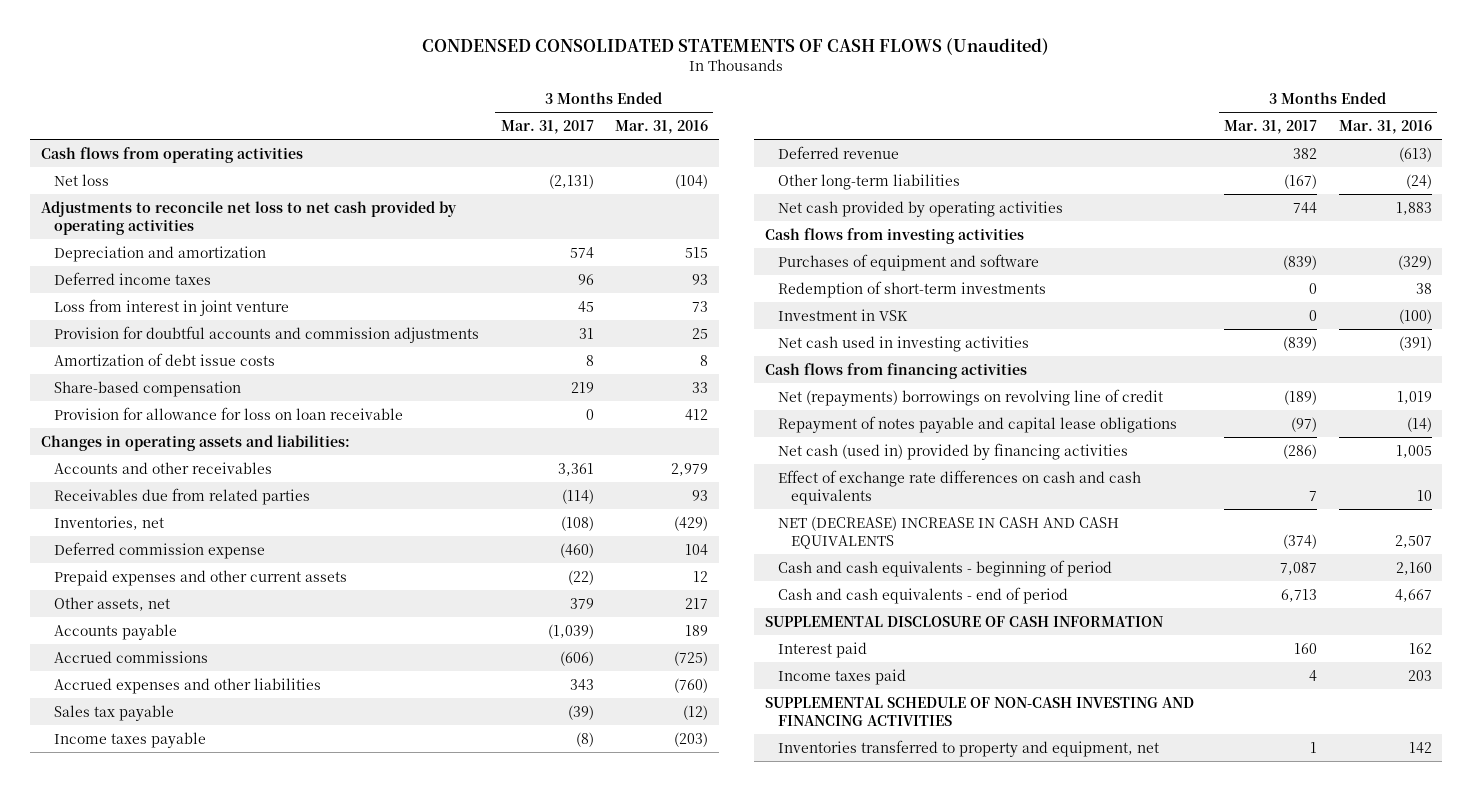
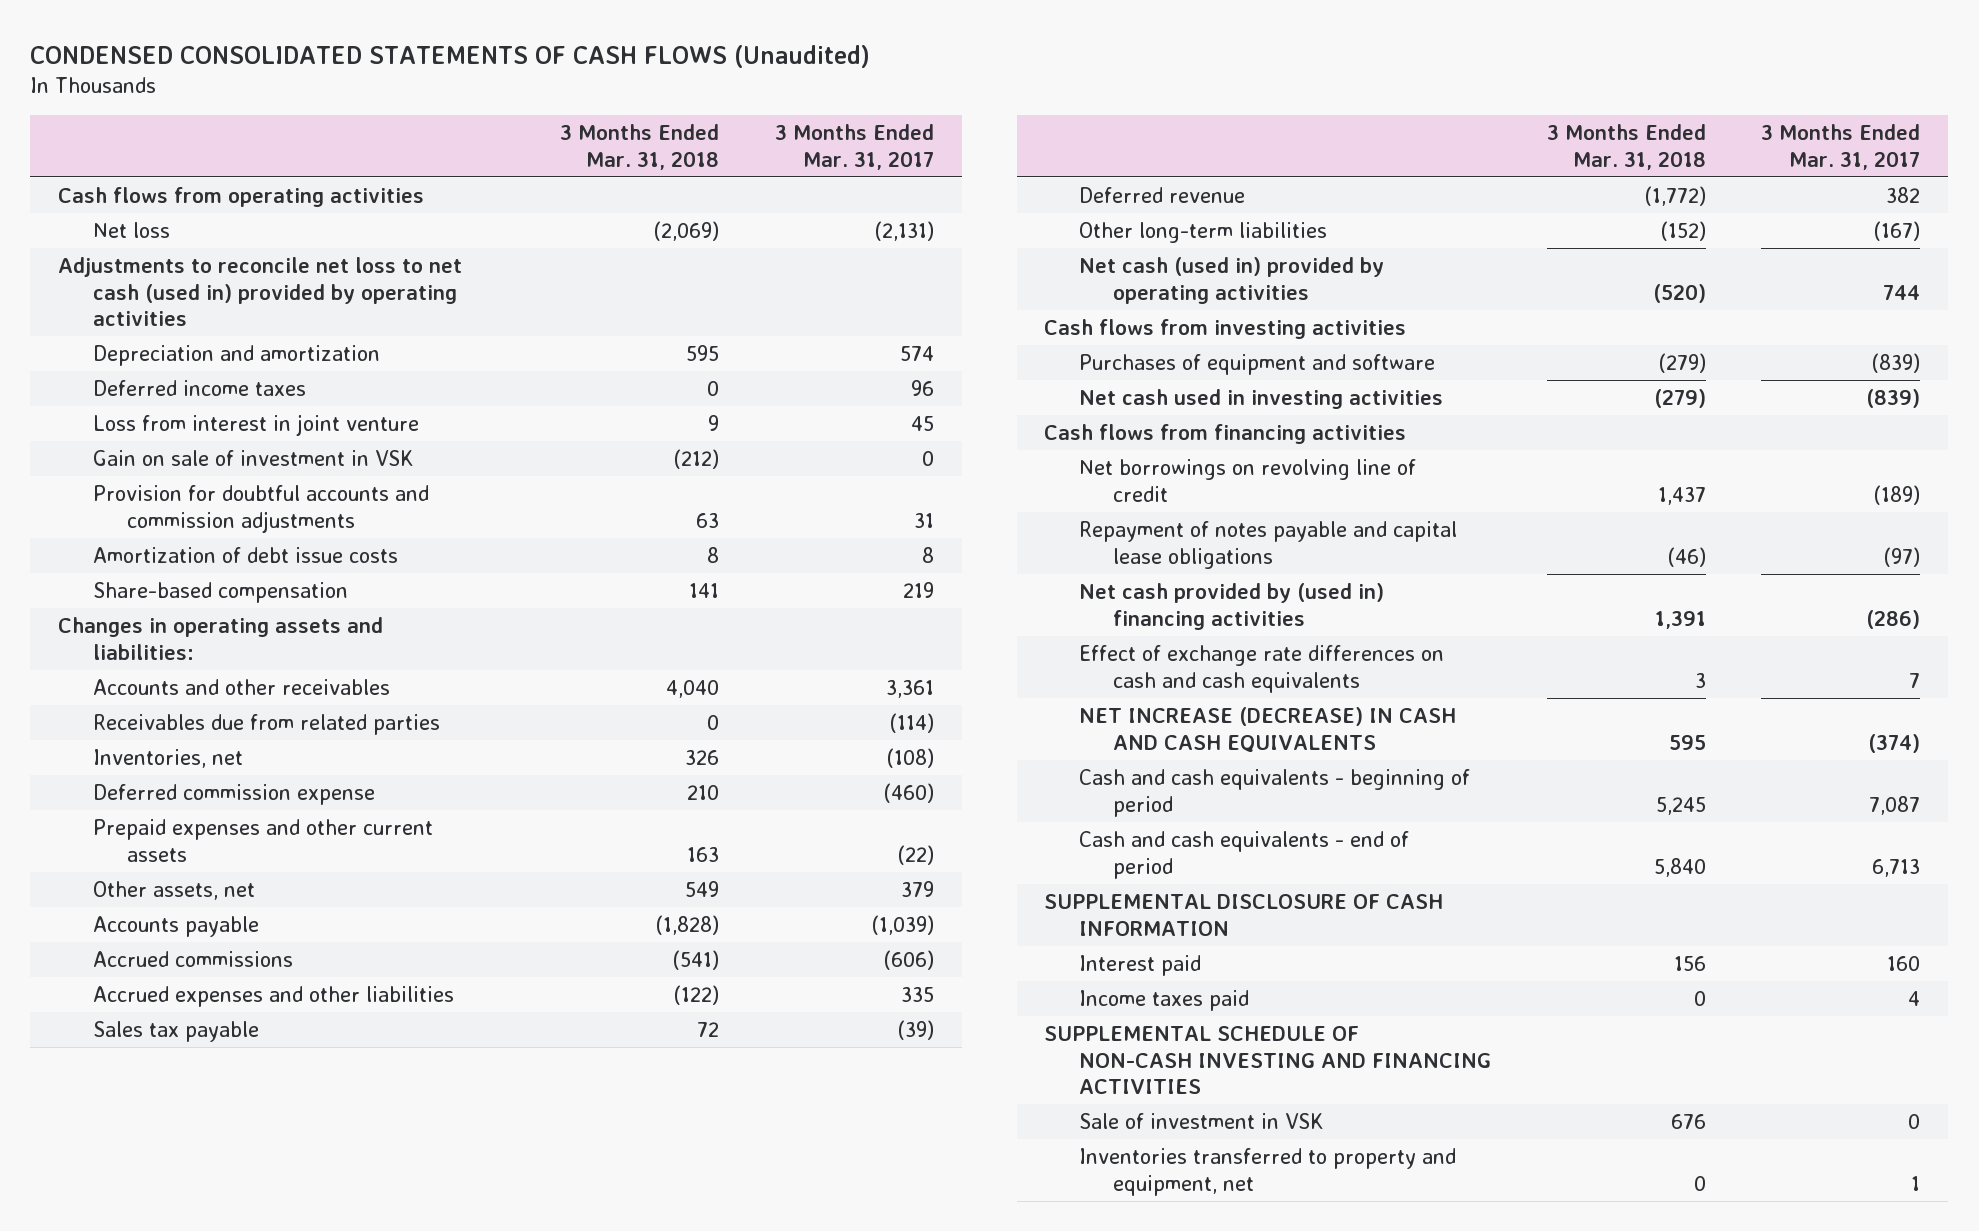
[615,119,709,134] Mar. 31, 2016 -> none
none -> [560,124,720,170] 3 Months Ended Mar. 31, 2018
[41,200,458,235] Adjustments to reconcile net loss to net cash provided by operating activities -> [58,256,463,327] Adjustments to reconcile net loss to net cash (used in) provided by operating activities
none -> [92,449,414,466] Gain on sale of investment in VSK
[54,406,404,420] Provision for allowance for loss on loan receivable -> none
[569,678,594,690] 343 -> [901,986,935,1002] 335
[54,731,207,748] Income taxes payable -> none
[777,200,1063,217] Net cash provided by operating activities -> [1078,256,1384,304] Net cash (used in) provided by operating activities
[777,280,1046,298] Redemption of short-term investments -> none
[777,308,908,321] Investment in VSK -> none
[777,388,1163,406] Net (repayments) borrowings on revolving line of credit -> [1078,458,1416,502] Net borrowings on revolving line of credit
[777,442,1128,460] Net cash (used in) provided by financing activities -> [1078,582,1384,630] Net cash provided by (used in) financing activities
[777,515,1119,549] NET (DECREASE) INCREASE IN CASH AND CASH EQUIVALENTS -> [1078,706,1456,753] NET INCREASE (DECREASE) IN CASH AND CASH EQUIVALENTS
none -> [1078,1112,1324,1129] Sale of investment in VSK

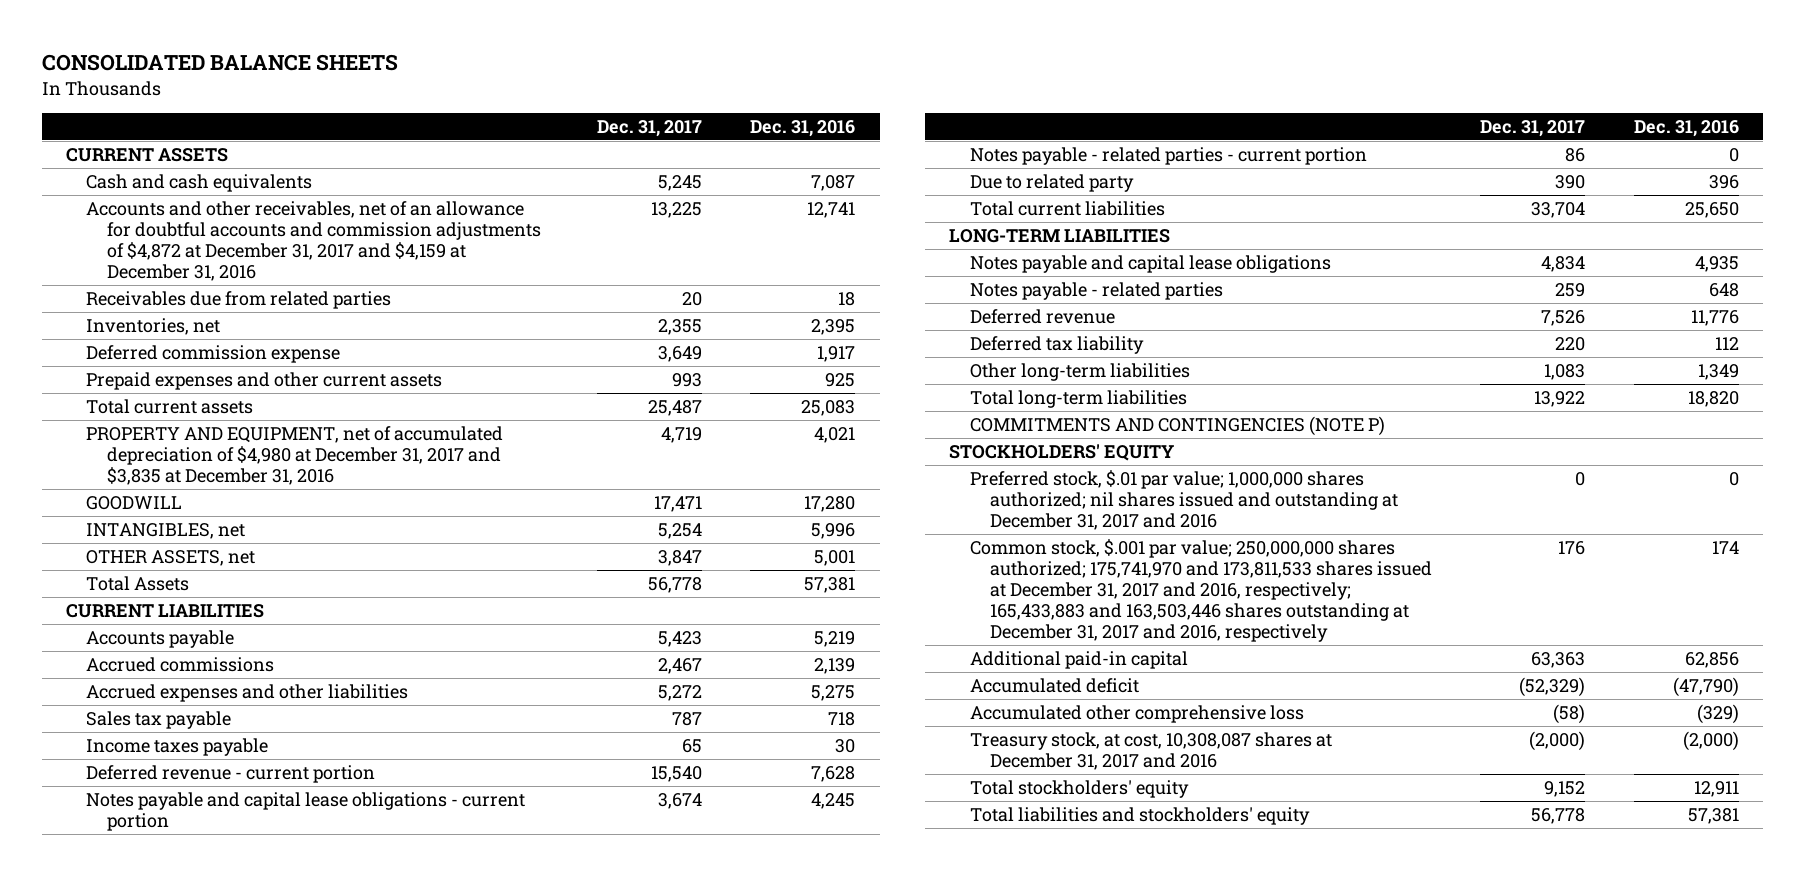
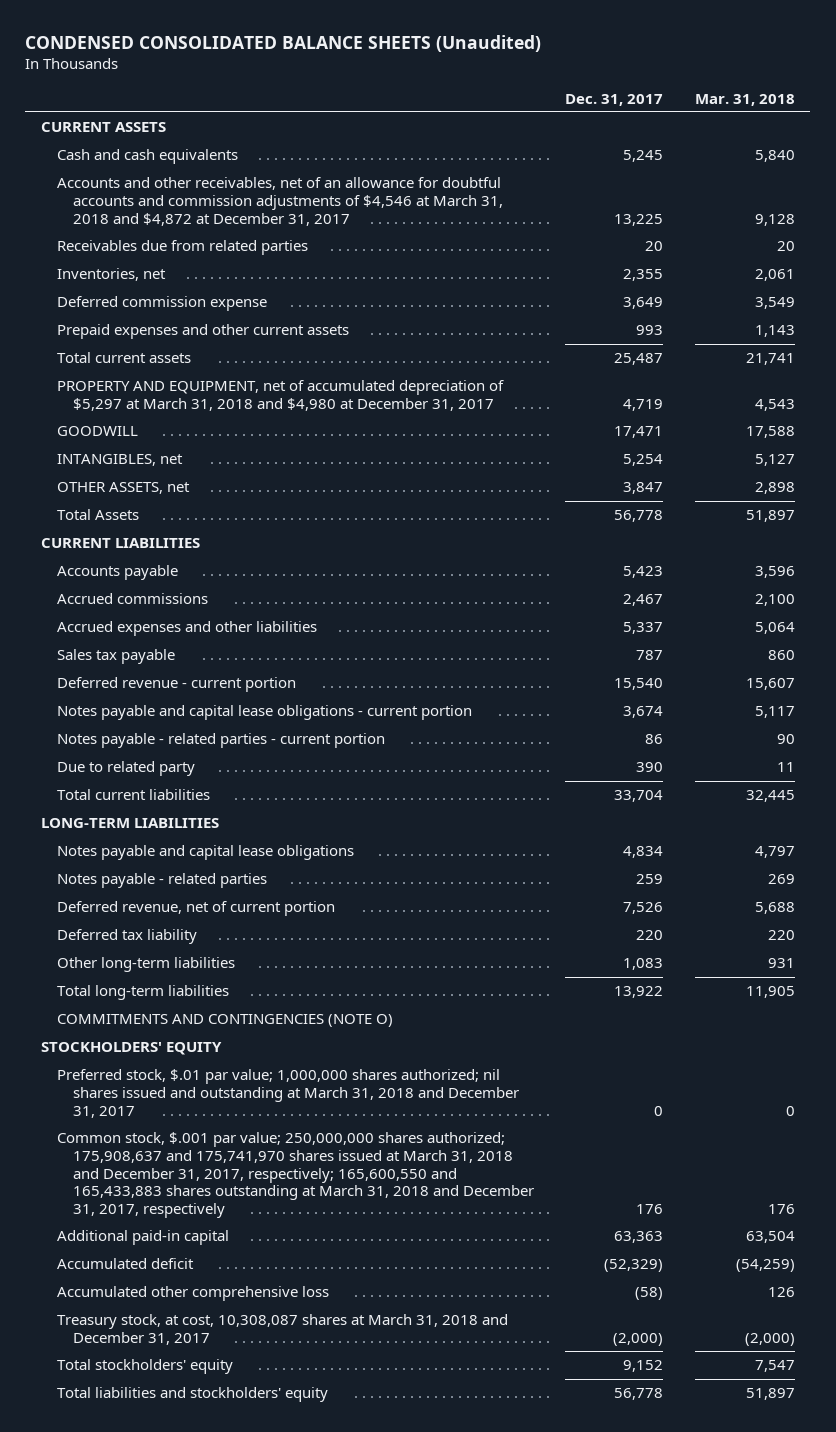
[41,54,398,72] CONSOLIDATED BALANCE SHEETS -> [25,34,542,52] CONDENSED CONSOLIDATED BALANCE SHEETS (Unaudited)
[750,119,856,137] Dec. 31, 2016 -> none
none -> [694,93,795,106] Mar. 31, 2018
[86,201,541,282] Accounts and other receivables, net of an allowance for doubtful accounts and commission adjustments of $4,872 at December 31, 2017 and $4,159 at December 31, 2016 -> [56,177,503,226] Accounts and other receivables, net of an allowance for doubtful accounts and commission adjustments of $4,546 at March 31, 2018 and $4,872 at December 31, 2017
[86,426,504,486] PROPERTY AND EQUIPMENT, net of accumulated depreciation of $4,980 at December 31, 2017 and $3,835 at December 31, 2016 -> [56,380,504,411] PROPERTY AND EQUIPMENT, net of accumulated depreciation of $5,297 at March 31, 2018 and $4,980 at December 31, 2017
[657,685,702,702] 5,272 -> [623,622,664,635] 5,337
[86,738,269,757] Income taxes payable -> none
[969,309,1115,325] Deferred revenue -> [56,901,335,917] Deferred revenue, net of current portion
[969,416,1385,437] COMMITMENTS AND CONTINGENCIES (NOTE P) -> [56,1014,393,1028] COMMITMENTS AND CONTINGENCIES (NOTE O)
[969,470,1398,531] Preferred stock, $.01 par value; 1,000,000 shares authorized; nil shares issued and outstanding at December 31, 2017 and 2016 -> [56,1069,519,1118] Preferred stock, $.01 par value; 1,000,000 shares authorized; nil shares issued and outstanding at March 31, 2018 and December 31, 2017
[969,539,1432,643] Common stock, $.001 par value; 250,000,000 shares authorized; 175,741,970 and 173,811,533 shares issued at December 31, 2017 and 2016, respectively; 165,433,883 and 163,503,446 shares outstanding at December 31, 2017 and 2016, respectively -> [56,1132,534,1218] Common stock, $.001 par value; 250,000,000 shares authorized; 175,908,637 and 175,741,970 shares issued at March 31, 2018 and December 31, 2017, respectively; 165,600,550 and 165,433,883 shares outstanding at March 31, 2018 and December 31, 2017, respectively
[969,732,1332,771] Treasury stock, at cost, 10,308,087 shares at December 31, 2017 and 2016 -> [56,1314,508,1345] Treasury stock, at cost, 10,308,087 shares at March 31, 2018 and December 31, 2017

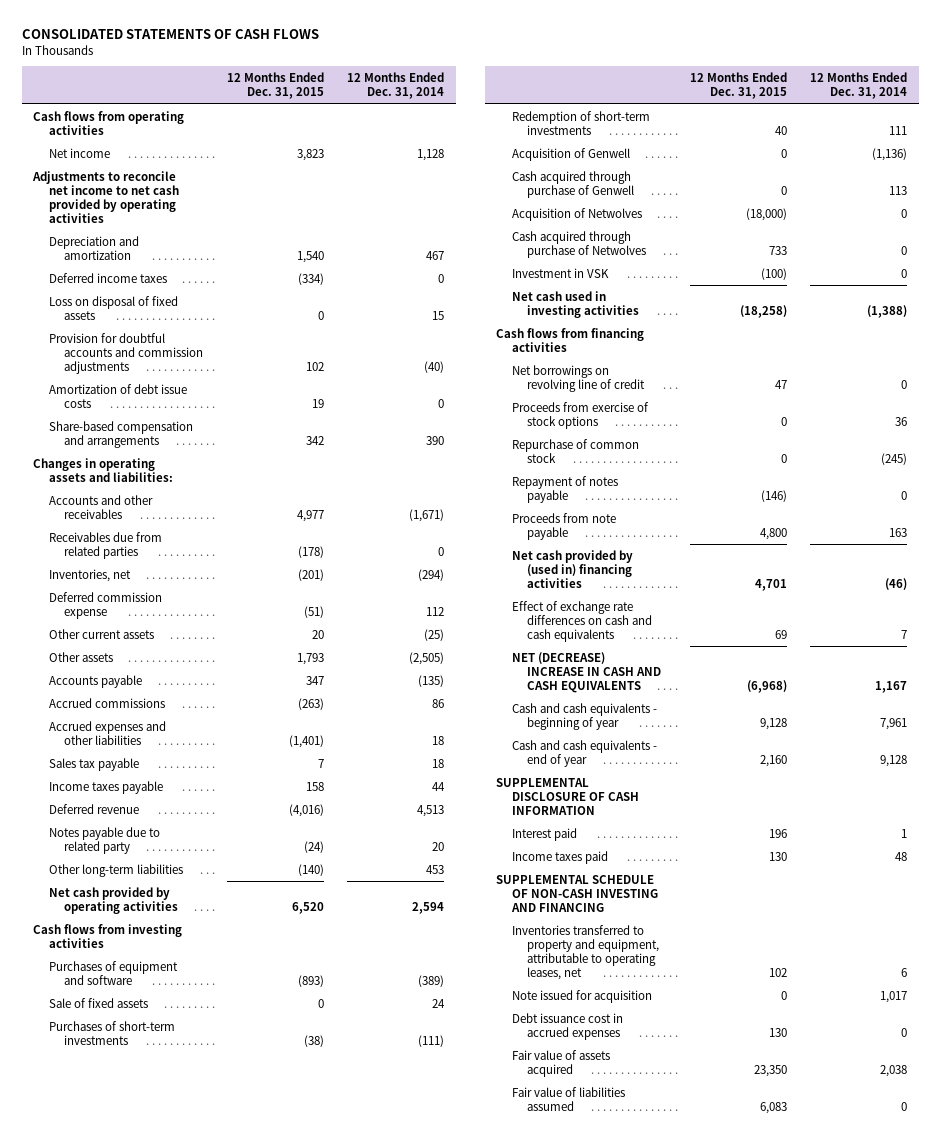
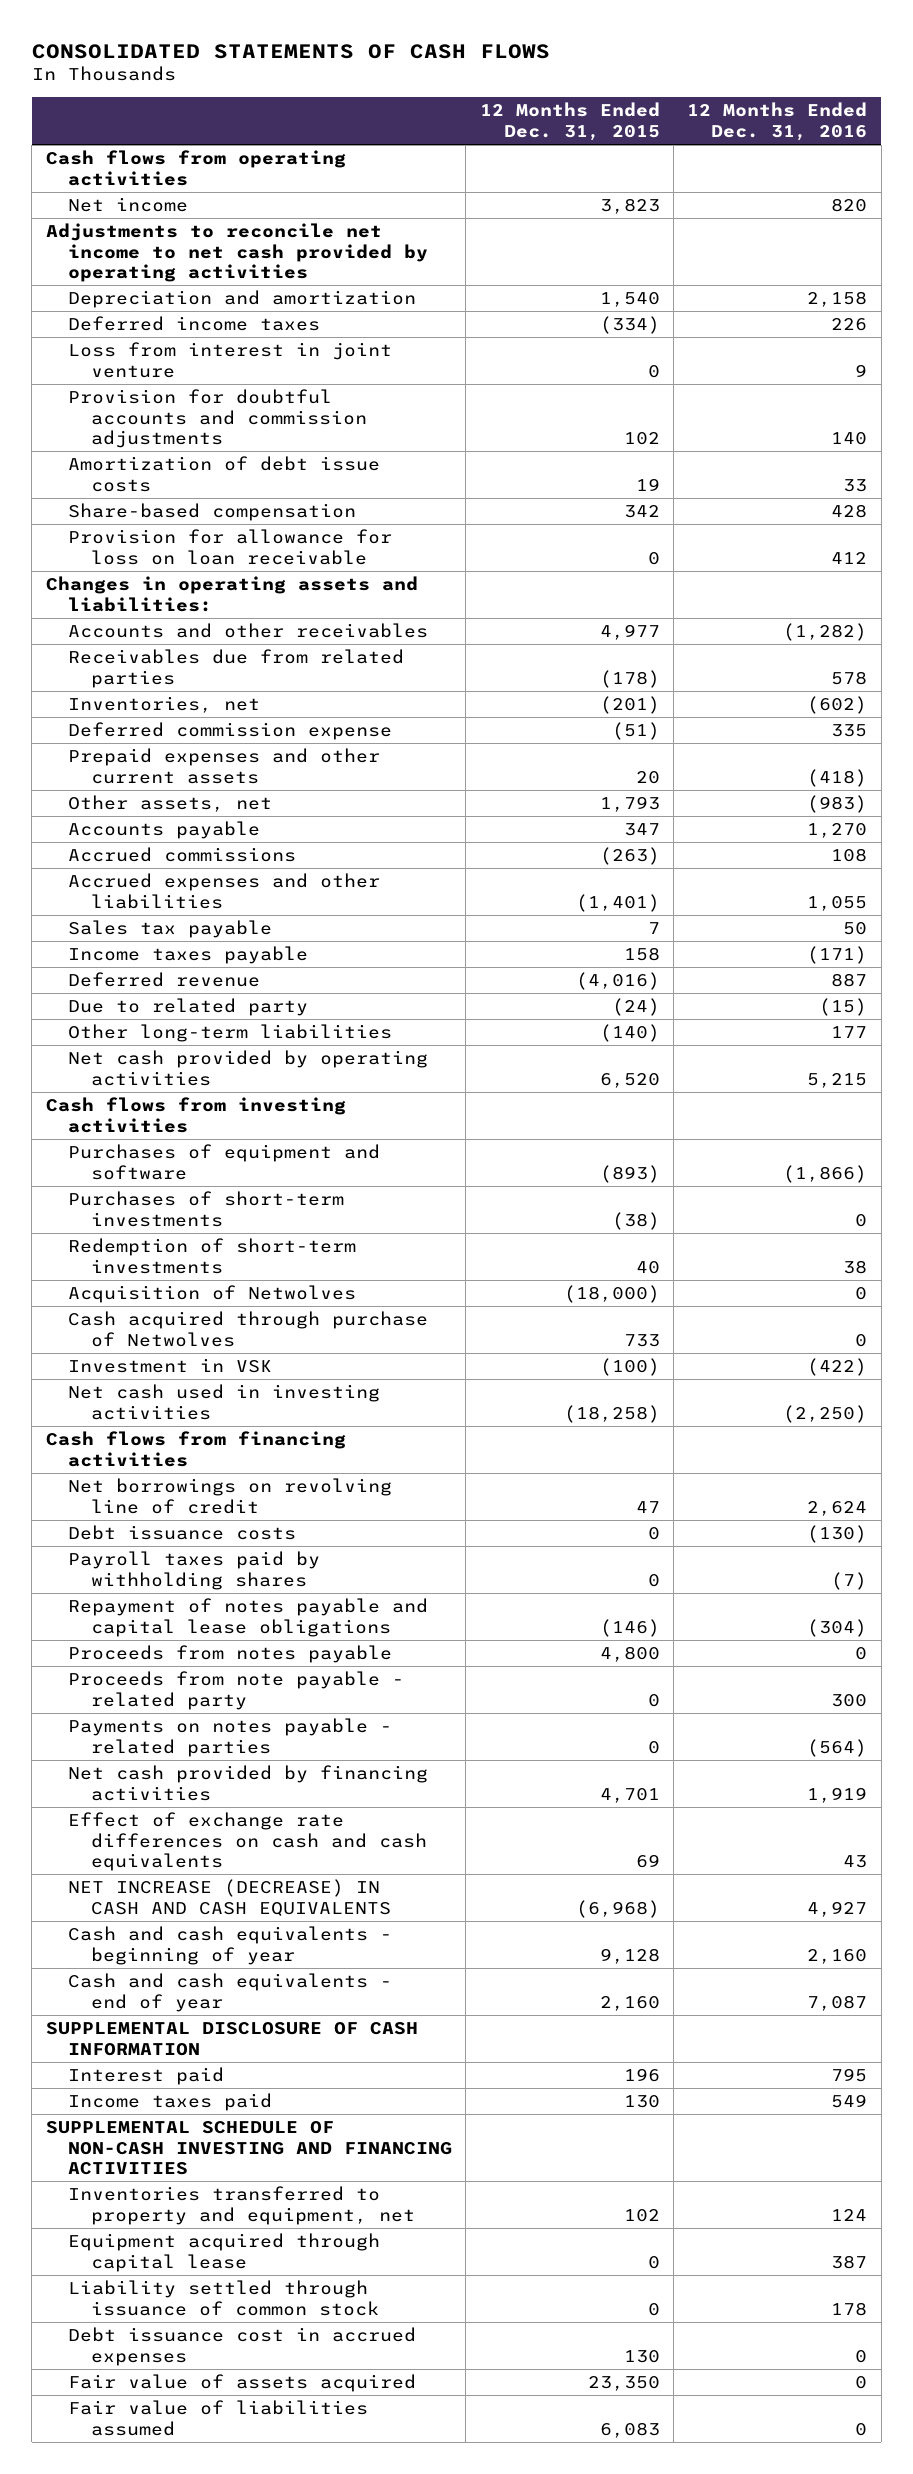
[347,72,445,100] 12 Months Ended Dec. 31, 2014 -> none
none -> [687,102,868,141] 12 Months Ended Dec. 31, 2016
[48,295,178,320] Loss on disposal of fixed assets -> none
none -> [68,342,393,378] Loss from interest in joint venture
[48,420,193,448] Share-based compensation and arrangements -> [68,503,357,522] Share-based compensation
none -> [68,529,393,565] Provision for allowance for loss on loan receivable
[48,628,154,639] Other current assets -> [68,748,381,784] Prepaid expenses and other current assets
[48,651,113,662] Other assets -> [68,795,273,813] Other assets, net
[48,826,160,854] Notes payable due to related party -> [68,998,309,1017] Due to related party
[48,997,148,1008] Sale of fixed assets -> none
[511,147,630,161] Acquisition of Genwell -> none
[511,170,635,198] Cash acquired through purchase of Genwell -> none
[511,401,649,429] Proceeds from exercise of stock options -> none
[511,438,639,463] Repurchase of common stock -> none
none -> [68,1525,297,1541] Debt issuance costs
none -> [68,1551,321,1590] Payroll taxes paid by withholding shares
[511,475,618,503] Repayment of notes payable -> [68,1598,429,1637] Repayment of notes payable and capital lease obligations
[511,512,616,540] Proceeds from note payable -> [68,1645,393,1664] Proceeds from notes payable
none -> [68,1671,405,1710] Proceeds from note payable - related party
none -> [68,1718,393,1757] Payments on notes payable - related parties
[511,549,633,588] Net cash provided by (used in) financing activities -> [68,1765,429,1801] Net cash provided by financing activities
[511,651,662,693] NET (DECREASE) INCREASE IN CASH AND CASH EQUIVALENTS -> [68,1879,391,1916] NET INCREASE (DECREASE) IN CASH AND CASH EQUIVALENTS
[511,989,652,1003] Note issued for acquisition -> none
[496,874,658,912] SUPPLEMENTAL SCHEDULE OF NON-CASH INVESTING AND FINANCING -> [45,2121,453,2175] SUPPLEMENTAL SCHEDULE OF NON-CASH INVESTING AND FINANCING ACTIVITIES
[511,924,660,981] Inventories transferred to property and equipment, attributable to operating leases, net -> [68,2186,415,2225] Inventories transferred to property and equipment, net
none -> [68,2233,381,2272] Equipment acquired through capital lease
none -> [68,2280,379,2316] Liability settled through issuance of common stock

